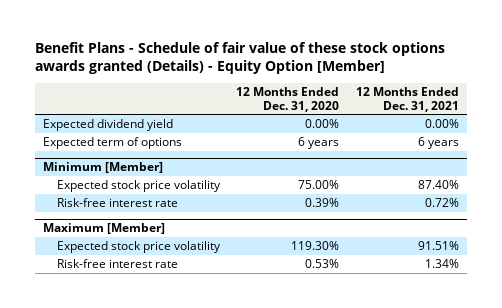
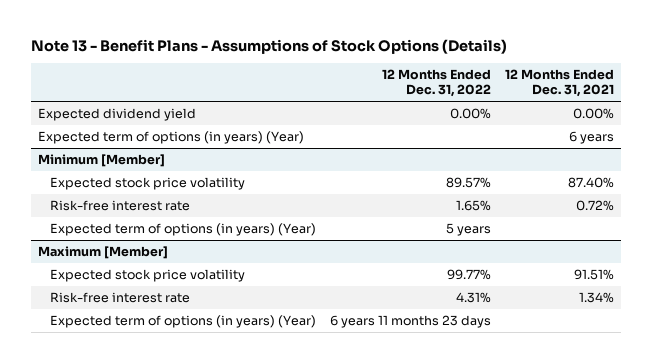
[35,42,446,75] Benefit Plans - Schedule of fair value of these stock options awards granted (Details) - Equity Option [Member] -> [31,38,508,54] Note 13 - Benefit Plans - Assumptions of Stock Options (Details)
[236,86,340,112] 12 Months Ended Dec. 31, 2020 -> none
none -> [381,69,491,98] 12 Months Ended Dec. 31, 2022
[43,136,183,149] Expected term of options -> [38,131,305,145] Expected term of options (in years) (Year)
none -> [49,223,316,237] Expected term of options (in years) (Year)
none -> [49,315,316,329] Expected term of options (in years) (Year)

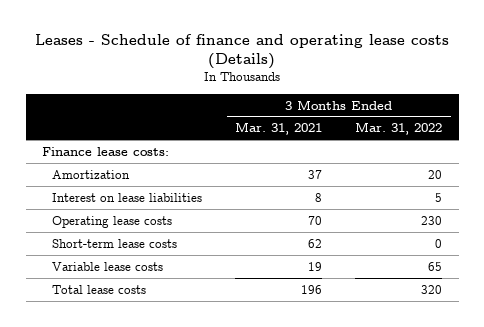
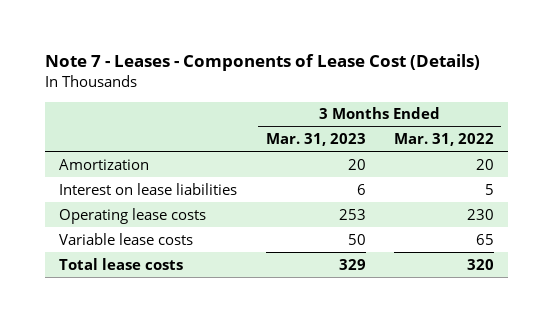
[35,33,450,70] Leases - Schedule of finance and operating lease costs (Details) -> [44,54,480,72] Note 7 - Leases - Components of Lease Cost (Details)
[235,122,323,136] Mar. 31, 2021 -> none
none -> [265,133,366,147] Mar. 31, 2023
[42,146,170,156] Finance lease costs: -> none
[51,238,177,248] Short-term lease costs -> none

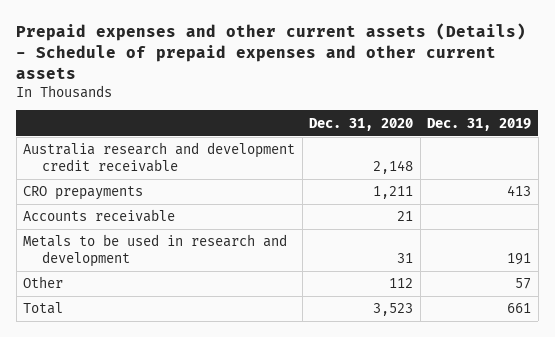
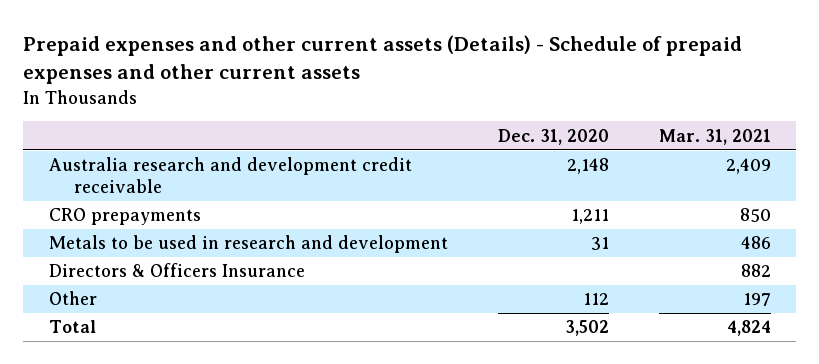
[427,117,532,131] Dec. 31, 2019 -> none
none -> [658,128,771,145] Mar. 31, 2021
[23,209,176,223] Accounts receivable -> none
none -> [48,263,305,278] Directors & Officers Insurance
[373,303,414,317] 3,523 -> [564,320,609,337] 3,502

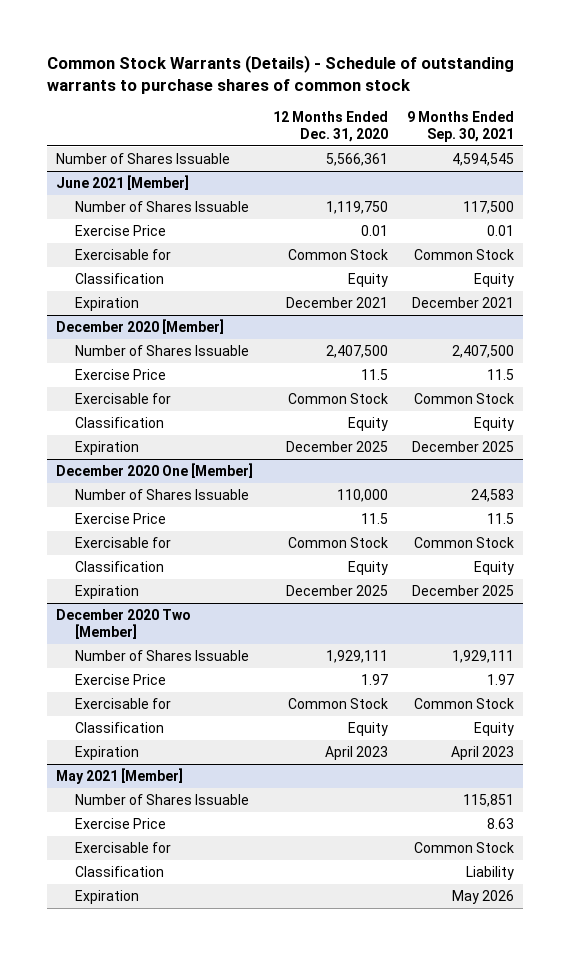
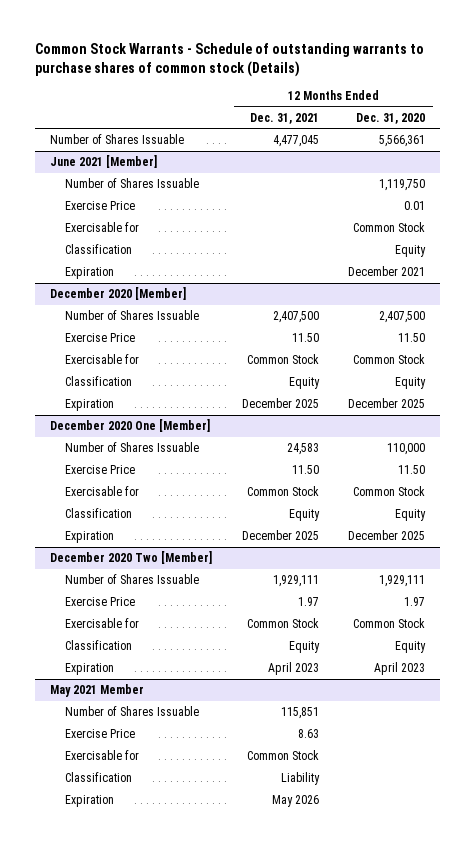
[46,54,514,94] Common Stock Warrants (Details) - Schedule of outstanding warrants to purchase shares of common stock -> [35,42,425,77] Common Stock Warrants - Schedule of outstanding warrants to purchase shares of common stock (Details)
[406,111,514,142] 9 Months Ended Sep. 30, 2021 -> none
none -> [249,112,319,124] Dec. 31, 2021
[360,369,388,381] 11.5 -> [398,333,426,343] 11.50
[360,513,388,525] 11.5 -> [398,465,426,475] 11.50
[56,768,184,785] May 2021 [Member] -> [50,684,145,698] May 2021 Member

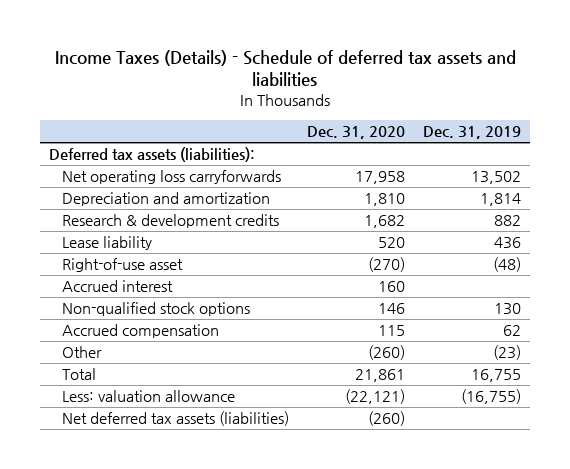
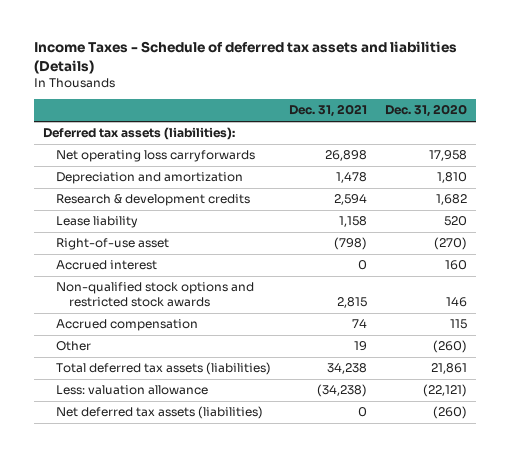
[55,49,517,87] Income Taxes (Details) - Schedule of deferred tax assets and liabilities -> [33,41,457,74] Income Taxes - Schedule of deferred tax assets and liabilities (Details)
[423,126,522,140] Dec. 31, 2019 -> none
none -> [289,104,368,118] Dec. 31, 2021
[62,302,251,317] Non-qualified stock options -> [56,282,255,308] Non-qualified stock options and restricted stock awards
[62,368,97,381] Total -> [56,362,272,376] Total deferred tax assets (liabilities)

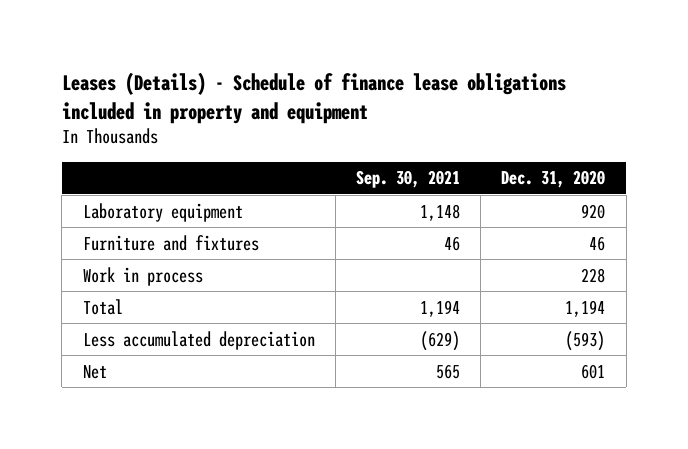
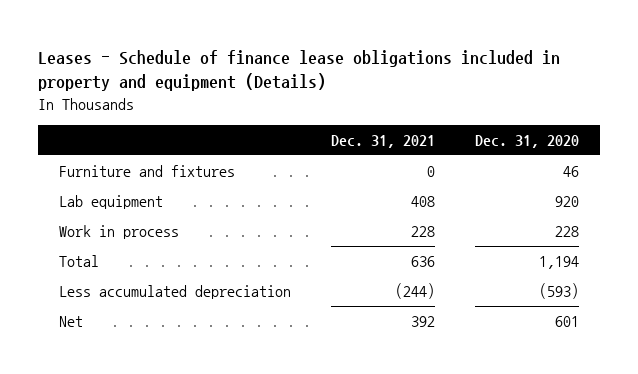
[61,72,566,124] Leases (Details) - Schedule of finance lease obligations included in property and equipment -> [38,49,561,92] Leases - Schedule of finance lease obligations included in property and equipment (Details)
[356,170,461,189] Sep. 30, 2021 -> none
none -> [330,134,435,148] Dec. 31, 2021
[82,202,243,222] Laboratory equipment -> none
none -> [58,195,163,210] Lab equipment

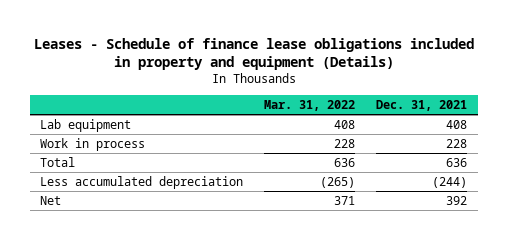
[475,134,580,148] Dec. 31, 2020 -> none
none -> [264,100,356,112] Mar. 31, 2022
[58,165,235,178] Furniture and fixtures -> none

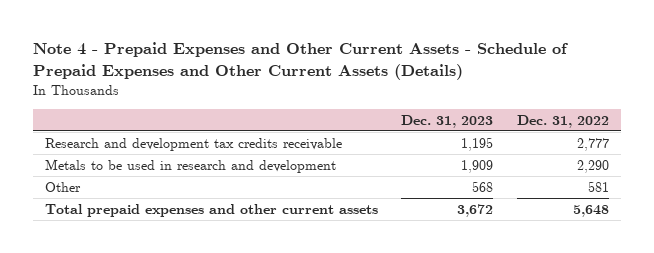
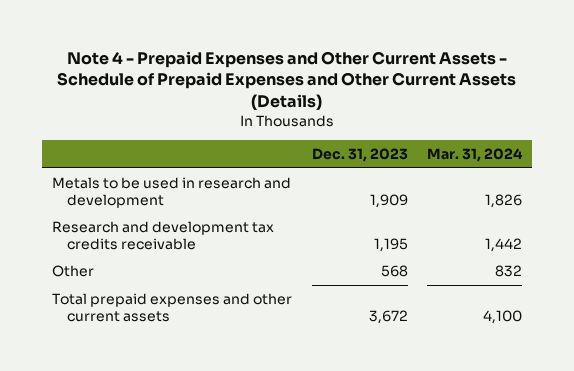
[516,114,609,128] Dec. 31, 2022 -> none
none -> [427,148,524,163] Mar. 31, 2024
[44,137,342,151] Research and development tax credits receivable -> [51,220,274,250] Research and development tax credits receivable

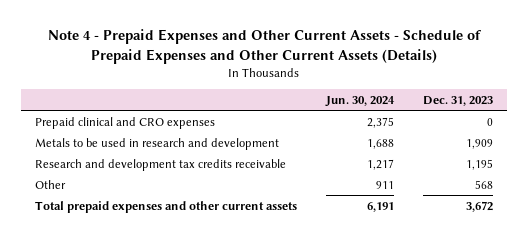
[427,148,524,163] Mar. 31, 2024 -> none
none -> [324,95,395,107] Jun. 30, 2024
none -> [35,116,216,129] Prepaid clinical and CRO expenses

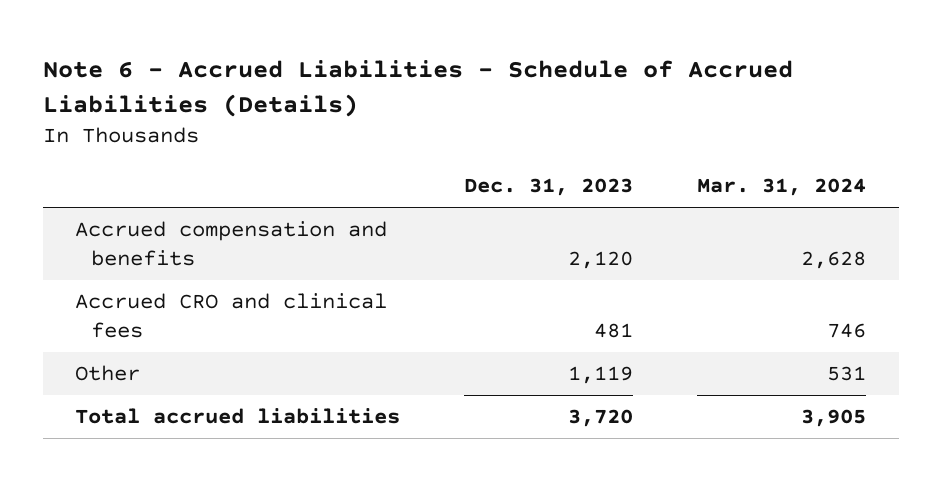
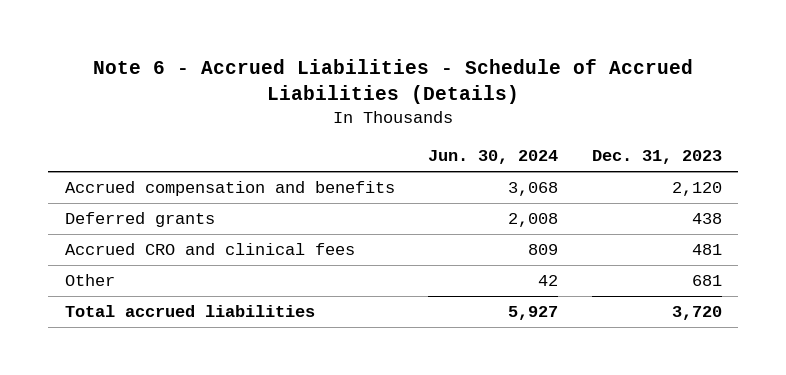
[697,178,867,197] Mar. 31, 2024 -> none
none -> [428,150,559,165] Jun. 30, 2024
none -> [64,212,215,228] Deferred grants
[568,365,634,384] 1,119 -> [691,275,722,287] 681

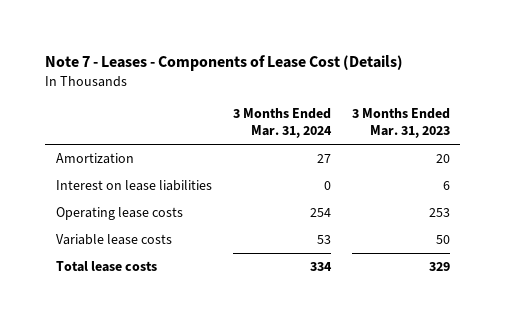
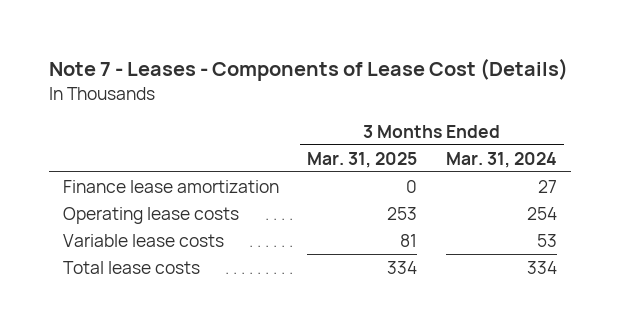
[351,107,450,138] 3 Months Ended Mar. 31, 2023 -> none
none -> [307,151,418,168] Mar. 31, 2025
[55,180,212,192] Interest on lease liabilities -> none
[55,153,134,165] Amortization -> [63,179,280,193] Finance lease amortization

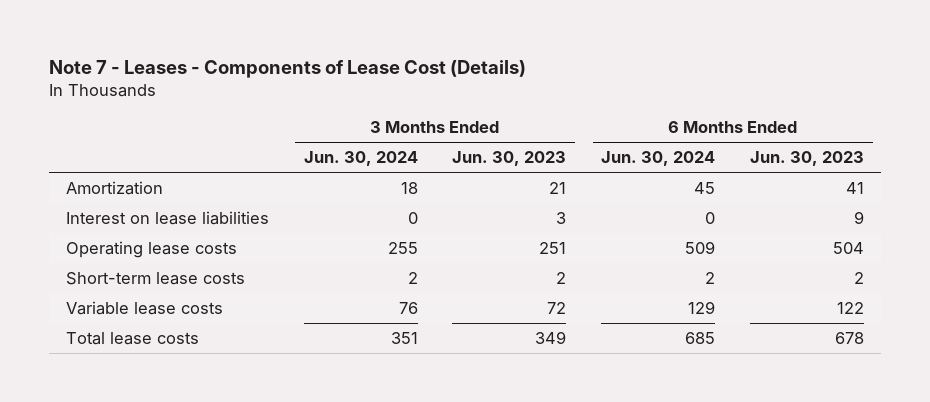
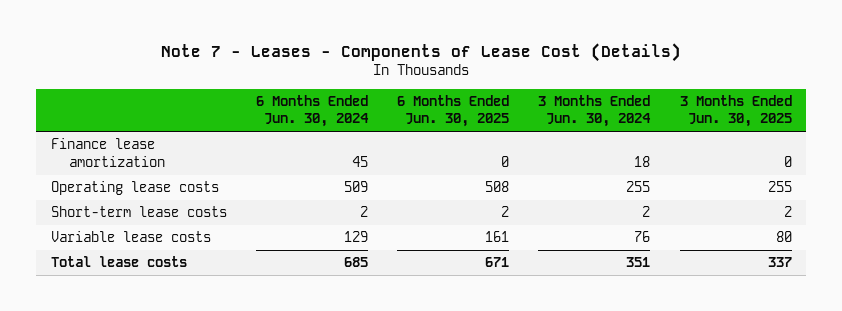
[452,151,567,167] Jun. 30, 2023 -> none
[749,151,864,167] Jun. 30, 2023 -> none
none -> [397,94,510,128] 6 Months Ended Jun. 30, 2025
none -> [679,94,792,128] 3 Months Ended Jun. 30, 2025
[65,210,269,225] Interest on lease liabilities -> none
[65,180,163,195] Amortization -> [50,138,166,167] Finance lease amortization

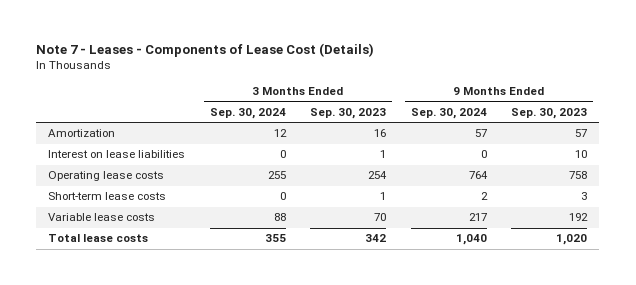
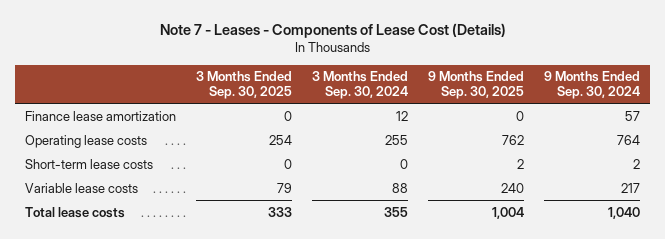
[310,107,387,119] Sep. 30, 2023 -> none
[511,107,588,119] Sep. 30, 2023 -> none
none -> [195,71,292,100] 3 Months Ended Sep. 30, 2025
none -> [428,71,525,100] 9 Months Ended Sep. 30, 2025
[48,150,186,159] Interest on lease liabilities -> none
[48,129,116,138] Amortization -> [24,110,176,121] Finance lease amortization

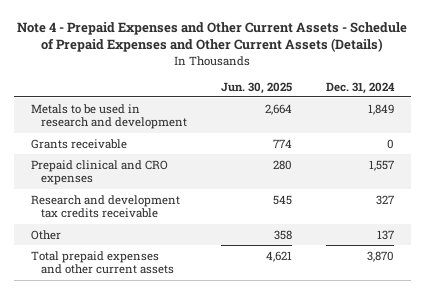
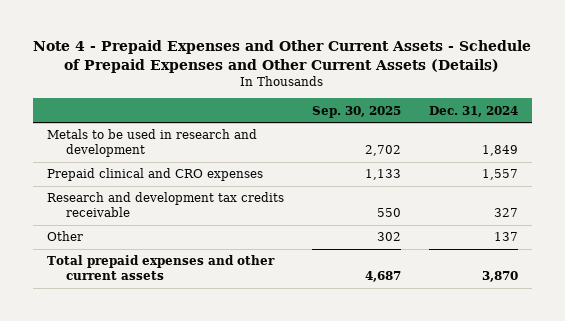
[221,81,293,94] Jun. 30, 2025 -> none
none -> [311,105,401,118] Sep. 30, 2025
[30,138,127,149] Grants receivable -> none

